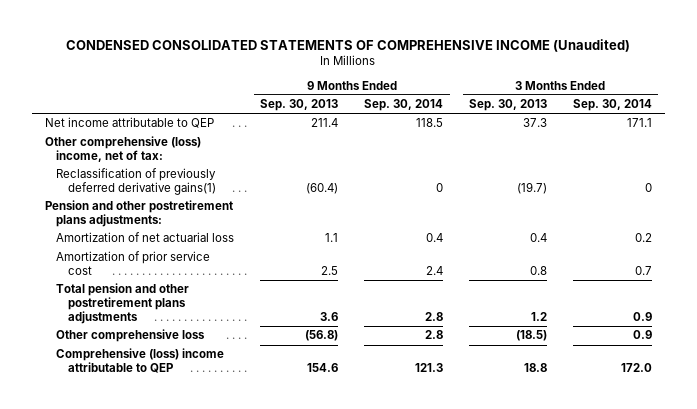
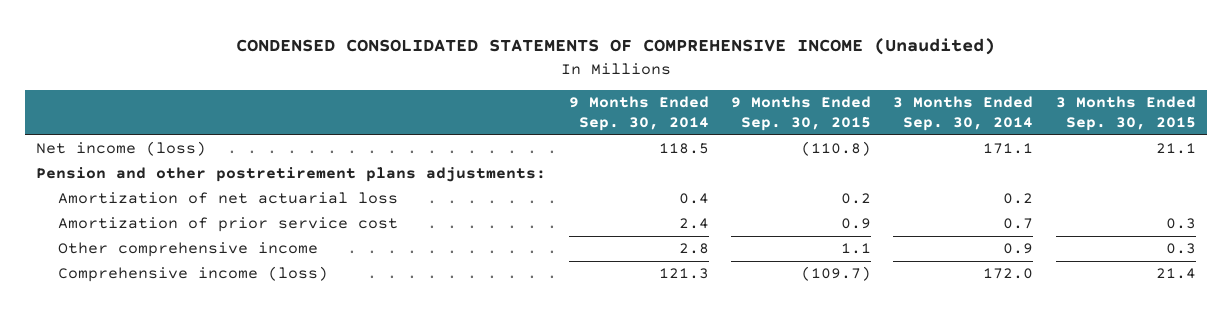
[260,99,339,112] Sep. 30, 2013 -> none
[468,99,547,112] Sep. 30, 2013 -> none
none -> [730,96,871,132] 9 Months Ended Sep. 30, 2015
none -> [1055,96,1196,132] 3 Months Ended Sep. 30, 2015
[44,136,201,163] Other comprehensive (loss) income, net of tax: -> none
[56,168,217,196] Reclassification of previously deferred derivative gains(1) -> none
[44,117,214,129] Net income attributable to QEP -> [36,141,207,157] Net income (loss)
[56,283,190,324] Total pension and other postretirement plans adjustments -> none
[56,329,206,343] Other comprehensive loss -> [58,242,319,258] Other comprehensive income
[56,348,225,374] Comprehensive (loss) income attributable to QEP -> [58,266,329,283] Comprehensive income (loss)

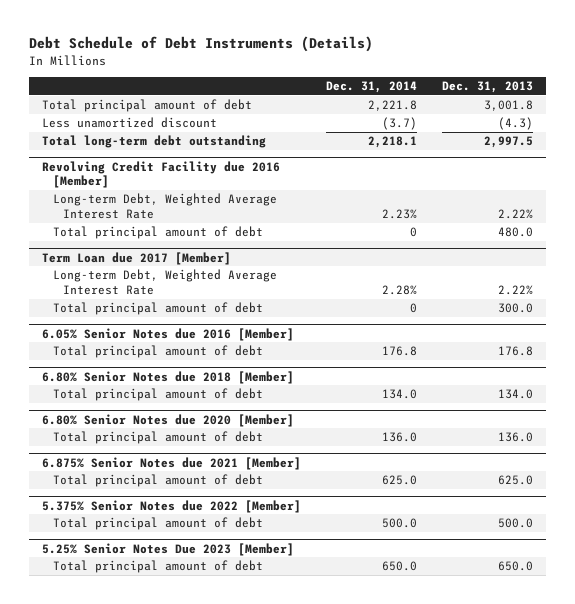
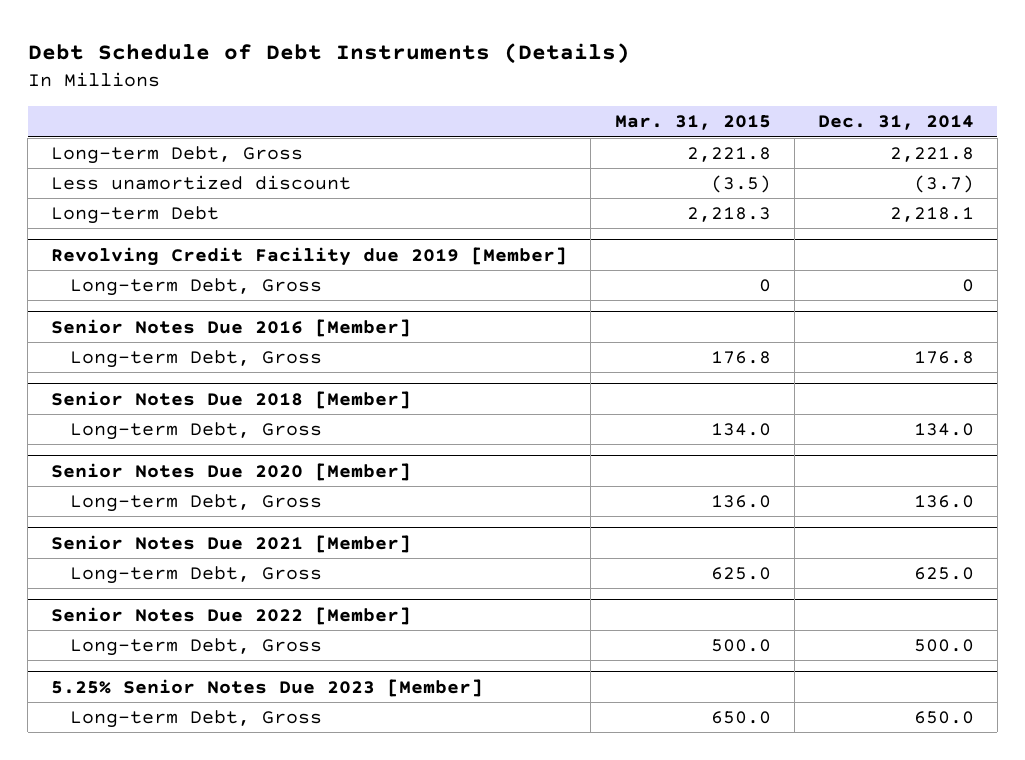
[442,80,534,93] Dec. 31, 2013 -> none
none -> [614,115,771,131] Mar. 31, 2015
[41,99,252,113] Total principal amount of debt -> [51,146,304,165] Long-term Debt, Gross
[52,193,277,219] Long-term Debt, Weighted Average Interest Rate -> none
[41,251,231,265] Term Loan due 2017 [Member] -> none
[52,269,277,295] Long-term Debt, Weighted Average Interest Rate -> none
[52,302,263,316] Total principal amount of debt -> none
[52,517,263,531] Total principal amount of debt -> none
[41,135,266,149] Total long-term debt outstanding -> [51,206,220,225] Long-term Debt
[41,160,280,189] Revolving Credit Facility due 2016 [Member] -> [51,247,568,267] Revolving Credit Facility due 2019 [Member]
[52,226,263,240] Total principal amount of debt -> [70,278,323,297] Long-term Debt, Gross
[41,327,294,341] 6.05% Senior Notes due 2016 [Member] -> [51,319,412,338] Senior Notes Due 2016 [Member]
[52,345,263,359] Total principal amount of debt -> [70,350,323,369] Long-term Debt, Gross
[41,370,294,384] 6.80% Senior Notes due 2018 [Member] -> [51,391,412,410] Senior Notes Due 2018 [Member]
[52,388,263,402] Total principal amount of debt -> [70,422,323,441] Long-term Debt, Gross
[41,413,294,427] 6.80% Senior Notes due 2020 [Member] -> [51,463,412,482] Senior Notes Due 2020 [Member]
[52,431,263,445] Total principal amount of debt -> [70,494,323,513] Long-term Debt, Gross
[41,456,301,470] 6.875% Senior Notes due 2021 [Member] -> [51,535,412,554] Senior Notes Due 2021 [Member]
[52,474,263,488] Total principal amount of debt -> [70,566,323,585] Long-term Debt, Gross
[41,499,301,513] 5.375% Senior Notes due 2022 [Member] -> [51,607,412,626] Senior Notes Due 2022 [Member]
none -> [70,638,323,657] Long-term Debt, Gross
[52,560,263,574] Total principal amount of debt -> [70,710,323,729] Long-term Debt, Gross

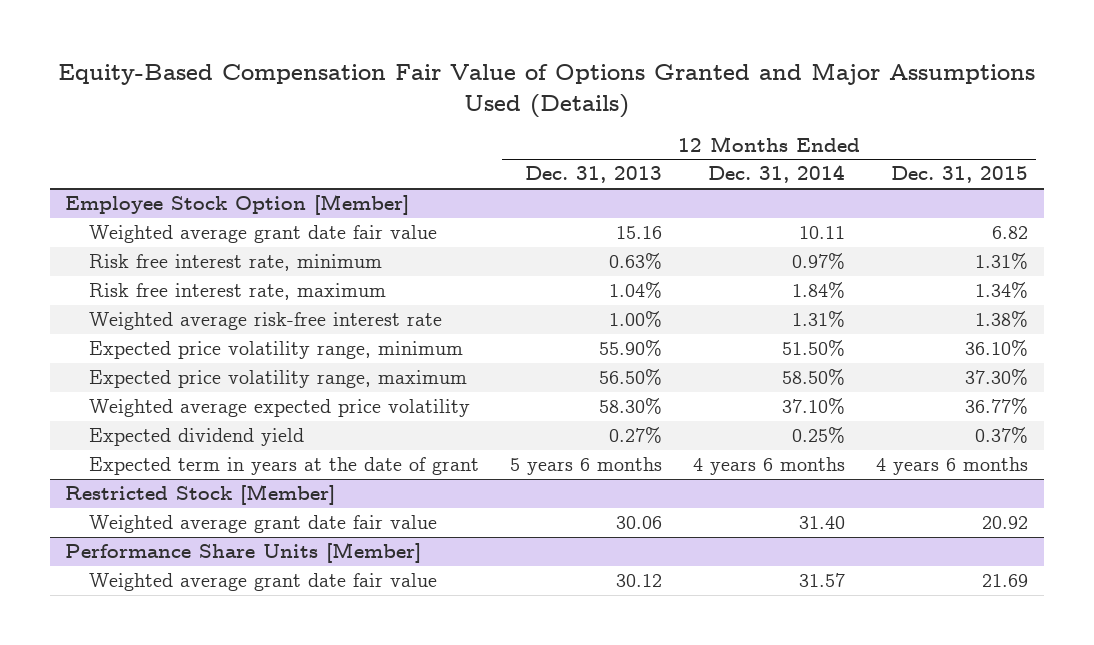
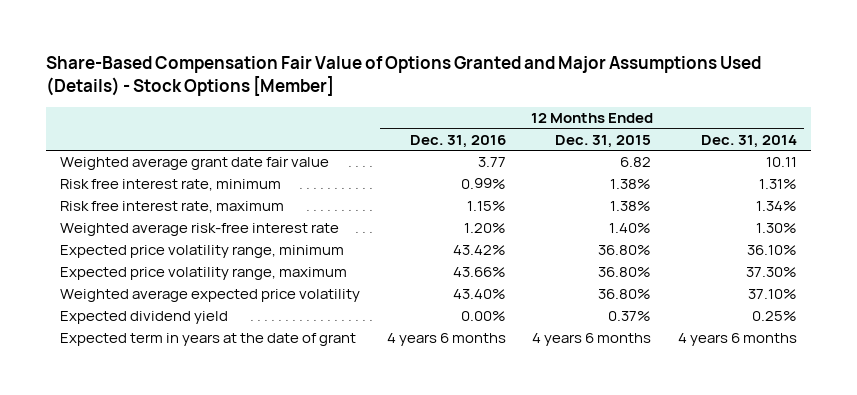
[57,63,1035,118] Equity-Based Compensation Fair Value of Options Granted and Major Assumptions Used (Details) -> [46,56,762,97] Share-Based Compensation Fair Value of Options Granted and Major Assumptions Used (Details) - Stock Options [Member]
[524,166,662,184] Dec. 31, 2013 -> none
none -> [409,134,506,148] Dec. 31, 2016
[65,194,410,216] Employee Stock Option [Member] -> none
[791,253,845,270] 0.97% -> [759,179,798,190] 1.31%
[975,253,1029,270] 1.31% -> [610,179,652,190] 1.38%
[791,282,845,299] 1.84% -> [756,201,798,212] 1.34%
[975,282,1029,299] 1.34% -> [610,201,652,212] 1.38%
[791,311,845,328] 1.31% -> [756,223,798,234] 1.30%
[975,311,1029,328] 1.38% -> [609,223,652,234] 1.40%
[781,340,845,357] 51.50% -> [747,245,798,256] 36.10%
[965,340,1029,357] 36.10% -> [598,245,652,256] 36.80%
[781,369,845,386] 58.50% -> [746,267,798,278] 37.30%
[965,369,1029,386] 37.30% -> [598,267,652,278] 36.80%
[965,398,1029,415] 36.77% -> [598,289,652,300] 36.80%
[65,484,336,506] Restricted Stock [Member] -> none
[88,515,437,534] Weighted average grant date fair value -> none
[65,542,422,564] Performance Share Units [Member] -> none
[88,573,437,592] Weighted average grant date fair value -> none

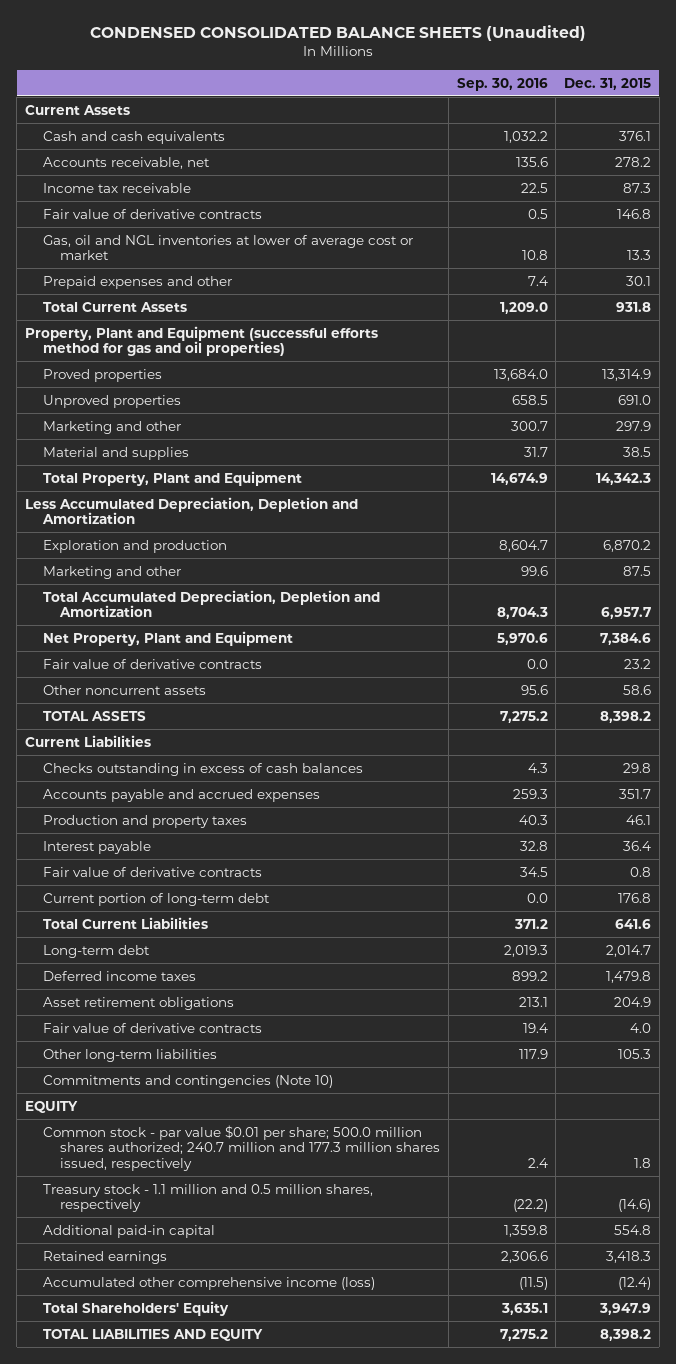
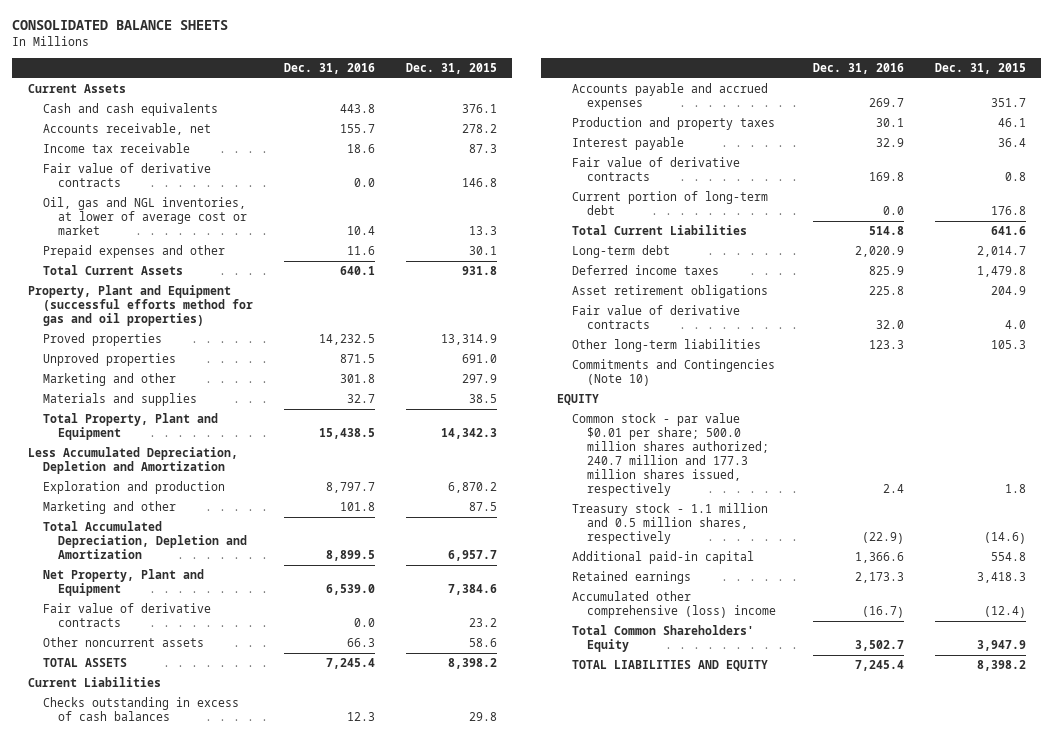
[89,24,586,41] CONDENSED CONSOLIDATED BALANCE SHEETS (Unaudited) -> [12,20,229,31] CONSOLIDATED BALANCE SHEETS
[456,77,548,91] Sep. 30, 2016 -> none
none -> [283,62,375,74] Dec. 31, 2016
[42,234,413,261] Gas, oil and NGL inventories at lower of average cost or market -> [42,197,247,236] Oil, gas and NGL inventories, at lower of average cost or market
[42,446,189,460] Material and supplies -> [42,393,197,407] Materials and supplies
[42,1074,333,1088] Commitments and contingencies (Note 10) -> [572,359,776,387] Commitments and Contingencies (Note 10)
[42,1276,375,1290] Accumulated other comprehensive income (loss) -> [572,591,777,619] Accumulated other comprehensive (loss) income
[42,1300,229,1316] Total Shareholders' Equity -> [572,625,755,653] Total Common Shareholders' Equity

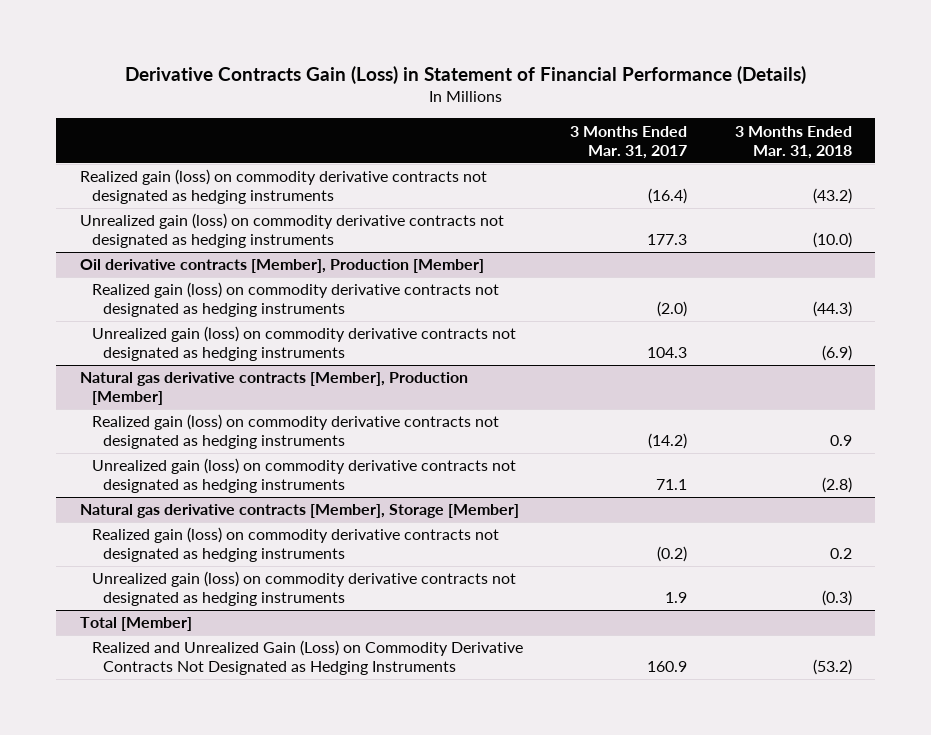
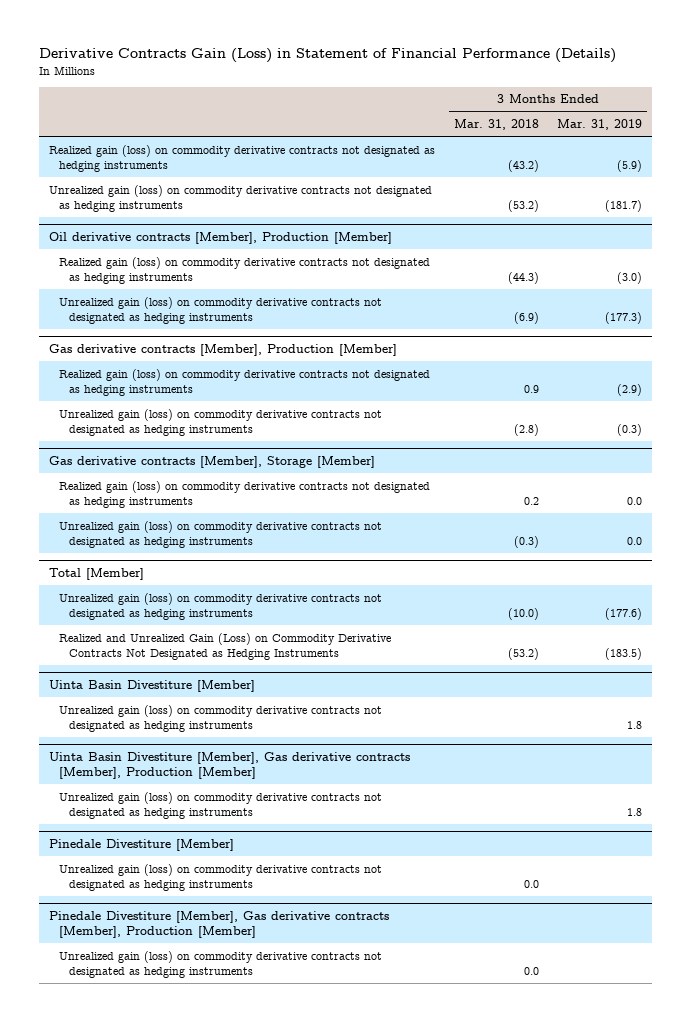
[570,125,688,159] 3 Months Ended Mar. 31, 2017 -> none
none -> [557,119,643,131] Mar. 31, 2019
[812,232,852,249] (10.0) -> [507,199,539,212] (53.2)
[79,372,468,406] Natural gas derivative contracts [Member], Production [Member] -> [48,344,397,357] Gas derivative contracts [Member], Production [Member]
[79,504,519,519] Natural gas derivative contracts [Member], Storage [Member] -> [48,456,375,469] Gas derivative contracts [Member], Storage [Member]
none -> [58,592,382,620] Unrealized gain (loss) on commodity derivative contracts not designated as hedging instruments
none -> [48,680,255,693] Uinta Basin Divestiture [Member]
none -> [58,704,382,732] Unrealized gain (loss) on commodity derivative contracts not designated as hedging instruments
none -> [48,752,410,780] Uinta Basin Divestiture [Member], Gas derivative contracts [Member], Production [Member]
none -> [58,791,382,819] Unrealized gain (loss) on commodity derivative contracts not designated as hedging instruments
none -> [48,839,234,852] Pinedale Divestiture [Member]
none -> [58,863,382,891] Unrealized gain (loss) on commodity derivative contracts not designated as hedging instruments
none -> [48,911,389,939] Pinedale Divestiture [Member], Gas derivative contracts [Member], Production [Member]
none -> [58,950,382,978] Unrealized gain (loss) on commodity derivative contracts not designated as hedging instruments

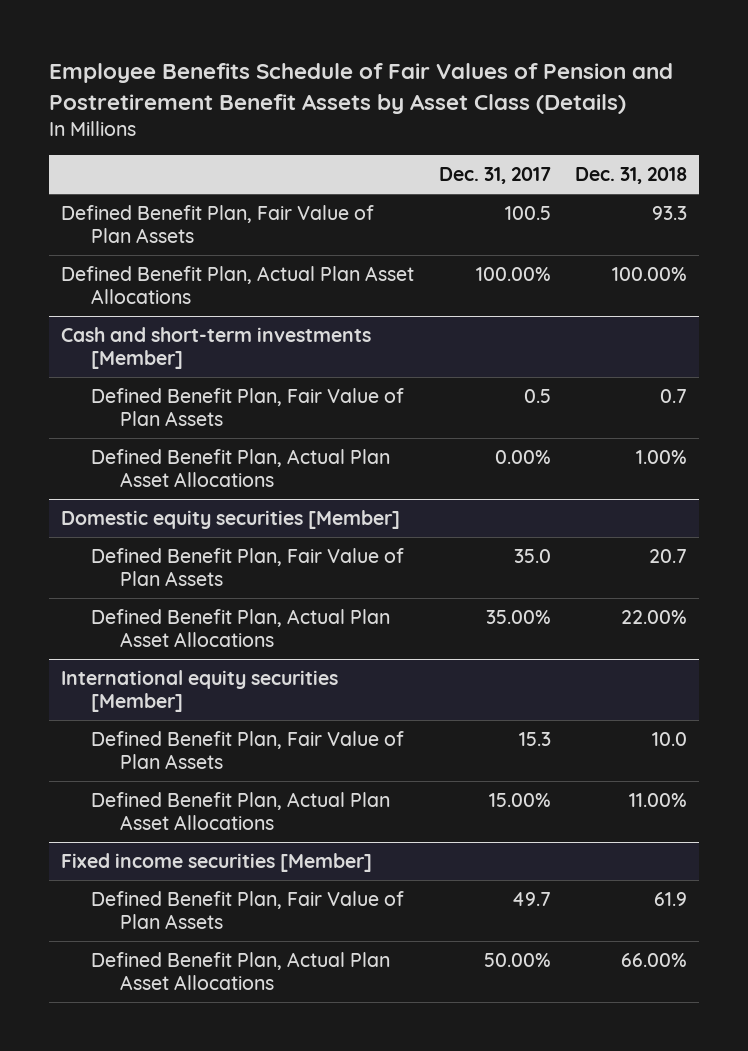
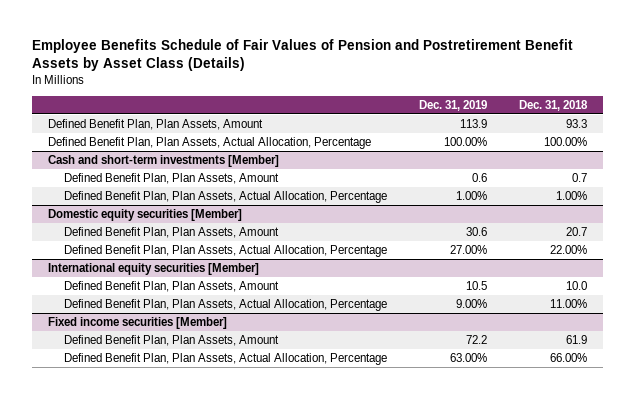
[438,167,551,185] Dec. 31, 2017 -> none
none -> [419,99,488,111] Dec. 31, 2019
[61,204,375,243] Defined Benefit Plan, Fair Value of Plan Assets -> [47,119,263,131] Defined Benefit Plan, Plan Assets, Amount
[61,265,415,304] Defined Benefit Plan, Actual Plan Asset Allocations -> [47,137,371,150] Defined Benefit Plan, Plan Assets, Actual Allocation, Percentage
[90,387,404,426] Defined Benefit Plan, Fair Value of Plan Assets -> [64,173,280,185] Defined Benefit Plan, Plan Assets, Amount
[90,448,390,487] Defined Benefit Plan, Actual Plan Asset Allocations -> [64,191,388,204] Defined Benefit Plan, Plan Assets, Actual Allocation, Percentage
[90,547,404,586] Defined Benefit Plan, Fair Value of Plan Assets -> [64,227,280,239] Defined Benefit Plan, Plan Assets, Amount
[90,608,390,647] Defined Benefit Plan, Actual Plan Asset Allocations -> [64,245,388,258] Defined Benefit Plan, Plan Assets, Actual Allocation, Percentage
[90,730,404,769] Defined Benefit Plan, Fair Value of Plan Assets -> [64,281,280,293] Defined Benefit Plan, Plan Assets, Amount
[90,791,390,830] Defined Benefit Plan, Actual Plan Asset Allocations -> [64,299,388,312] Defined Benefit Plan, Plan Assets, Actual Allocation, Percentage
[90,890,404,929] Defined Benefit Plan, Fair Value of Plan Assets -> [64,335,280,347] Defined Benefit Plan, Plan Assets, Amount
[90,951,390,990] Defined Benefit Plan, Actual Plan Asset Allocations -> [64,353,388,366] Defined Benefit Plan, Plan Assets, Actual Allocation, Percentage

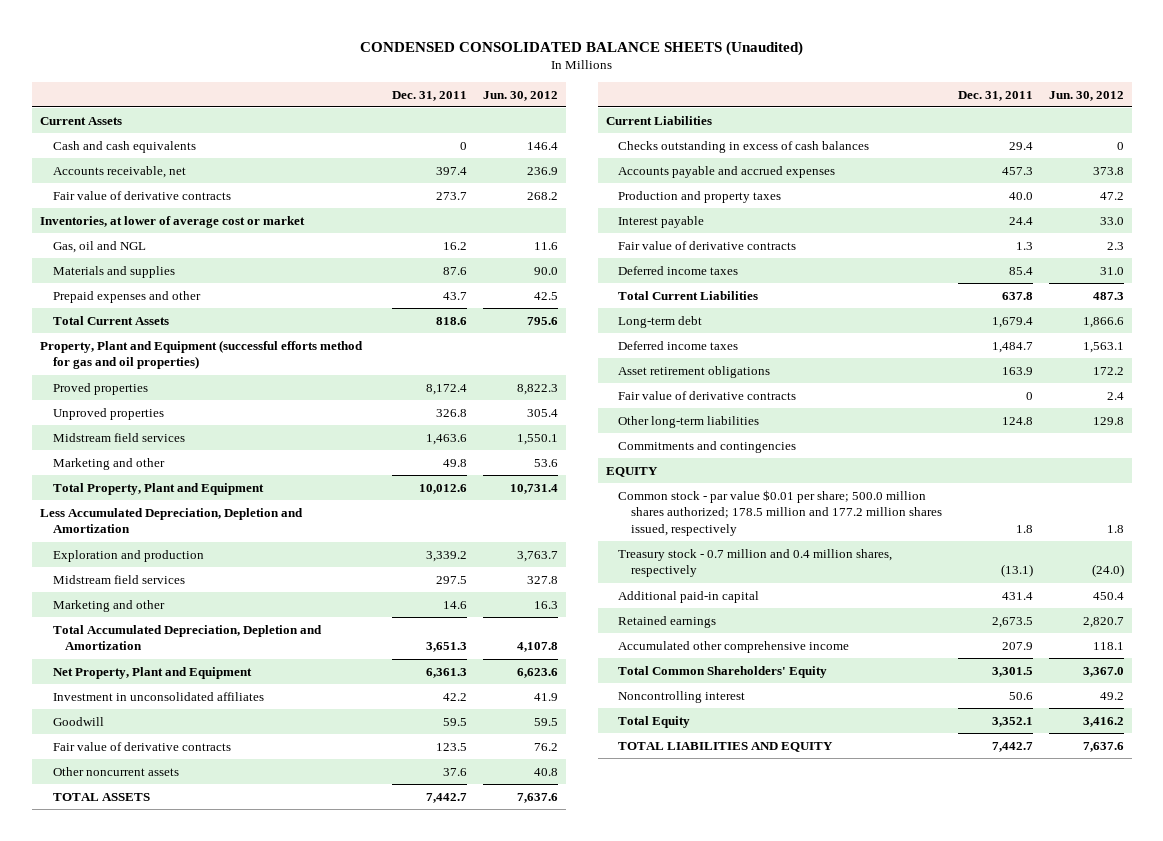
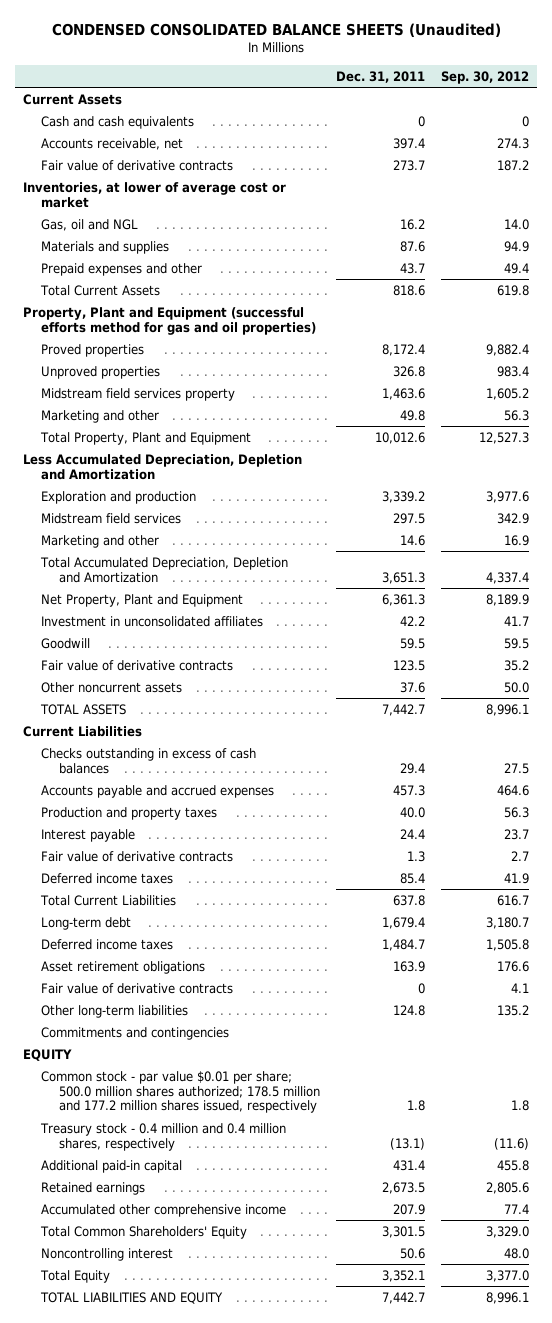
[482,90,558,101] Jun. 30, 2012 -> none
none -> [441,70,530,84] Sep. 30, 2012
[52,432,185,442] Midstream field services -> [40,387,235,401] Midstream field services property
[618,548,893,578] Treasury stock - 0.7 million and 0.4 million shares, respectively -> [39,1122,286,1151] Treasury stock - 0.4 million and 0.4 million shares, respectively

